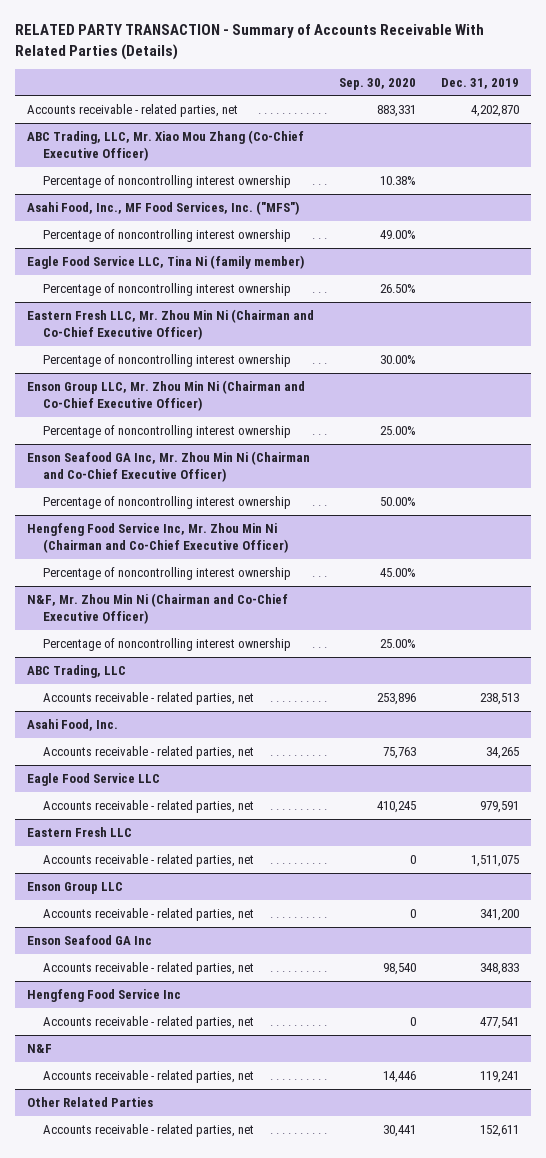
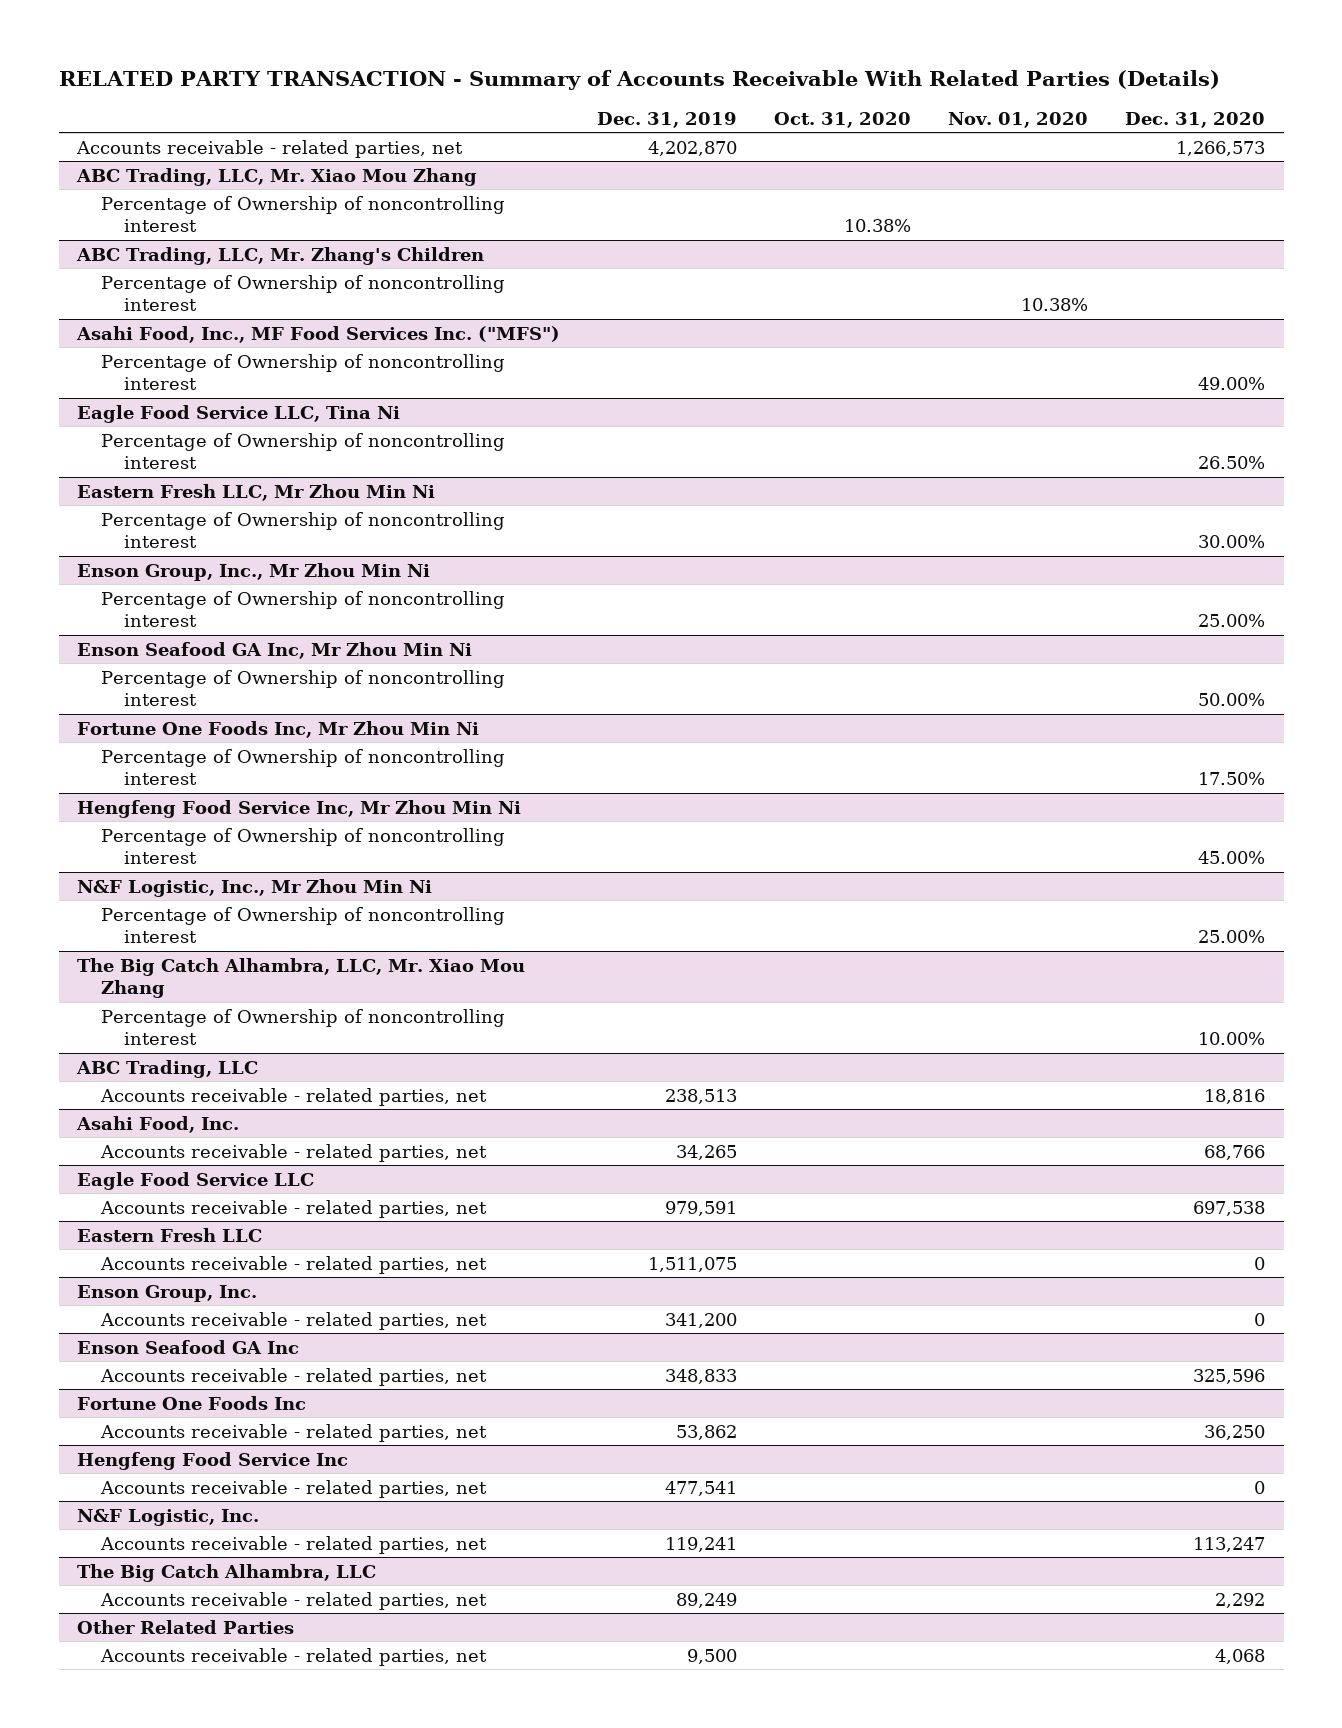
[339,77,417,90] Sep. 30, 2020 -> none
none -> [774,111,912,128] Oct. 31, 2020
none -> [948,111,1089,128] Nov. 01, 2020
none -> [1125,111,1266,128] Dec. 31, 2020
[27,380,306,411] Enson Group LLC, Mr. Zhou Min Ni (Chairman and Co-Chief Executive Officer) -> none
[42,425,291,439] Percentage of noncontrolling interest ownership -> none
[27,593,289,624] N&F, Mr. Zhou Min Ni (Chairman and Co-Chief Executive Officer) -> none
[42,638,291,652] Percentage of noncontrolling interest ownership -> none
[27,130,305,161] ABC Trading, LLC, Mr. Xiao Mou Zhang (Co-Chief Executive Officer) -> [76,167,478,186] ABC Trading, LLC, Mr. Xiao Mou Zhang
[42,175,291,189] Percentage of noncontrolling interest ownership -> [100,195,505,233] Percentage of Ownership of noncontrolling interest
none -> [76,246,485,265] ABC Trading, LLC, Mr. Zhang's Children
none -> [100,274,505,312] Percentage of Ownership of noncontrolling interest
[27,201,300,216] Asahi Food, Inc., MF Food Services, Inc. ("MFS") -> [76,325,561,343] Asahi Food, Inc., MF Food Services Inc. ("MFS")
[42,229,291,243] Percentage of noncontrolling interest ownership -> [100,353,505,391] Percentage of Ownership of noncontrolling interest
[27,255,305,270] Eagle Food Service LLC, Tina Ni (family member) -> [77,404,401,423] Eagle Food Service LLC, Tina Ni
[42,283,291,297] Percentage of noncontrolling interest ownership -> [100,432,505,470] Percentage of Ownership of noncontrolling interest
[27,309,315,340] Eastern Fresh LLC, Mr. Zhou Min Ni (Chairman and Co-Chief Executive Officer) -> [77,483,436,501] Eastern Fresh LLC, Mr Zhou Min Ni
[42,354,291,368] Percentage of noncontrolling interest ownership -> [100,511,505,549] Percentage of Ownership of noncontrolling interest
none -> [77,562,431,581] Enson Group, Inc., Mr Zhou Min Ni
none -> [100,590,505,628] Percentage of Ownership of noncontrolling interest
[27,451,311,482] Enson Seafood GA Inc, Mr. Zhou Min Ni (Chairman and Co-Chief Executive Officer) -> [77,641,473,659] Enson Seafood GA Inc, Mr Zhou Min Ni
[42,496,291,510] Percentage of noncontrolling interest ownership -> [100,669,505,707] Percentage of Ownership of noncontrolling interest
none -> [77,720,480,738] Fortune One Foods Inc, Mr Zhou Min Ni
none -> [100,748,505,786] Percentage of Ownership of noncontrolling interest
[27,523,288,553] Hengfeng Food Service Inc, Mr. Zhou Min Ni (Chairman and Co-Chief Executive Officer) -> [77,799,522,818] Hengfeng Food Service Inc, Mr Zhou Min Ni
[42,567,291,581] Percentage of noncontrolling interest ownership -> [100,827,505,865] Percentage of Ownership of noncontrolling interest
none -> [77,878,433,897] N&F Logistic, Inc., Mr Zhou Min Ni
none -> [100,906,505,944] Percentage of Ownership of noncontrolling interest
none -> [77,957,526,999] The Big Catch Alhambra, LLC, Mr. Xiao Mou Zhang
none -> [100,1008,505,1046] Percentage of Ownership of noncontrolling interest
[27,882,124,895] Enson Group LLC -> [77,1284,258,1302] Enson Group, Inc.
none -> [77,1395,307,1410] Fortune One Foods Inc
none -> [99,1423,487,1442] Accounts receivable - related parties, net
[27,1044,53,1054] N&F -> [77,1508,260,1526] N&F Logistic, Inc.
none -> [77,1563,377,1582] The Big Catch Alhambra, LLC
none -> [99,1591,487,1610] Accounts receivable - related parties, net
[480,1125,520,1138] 152,611 -> [687,1648,738,1664] 9,500

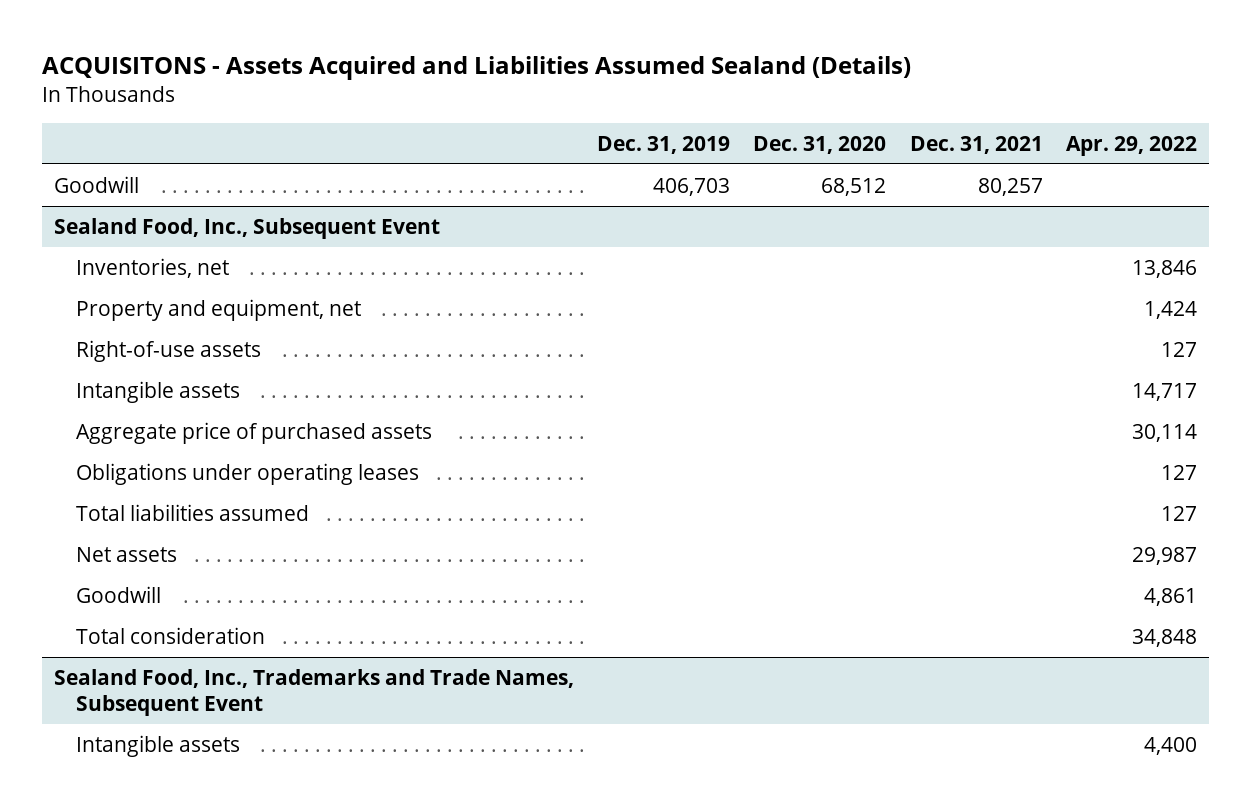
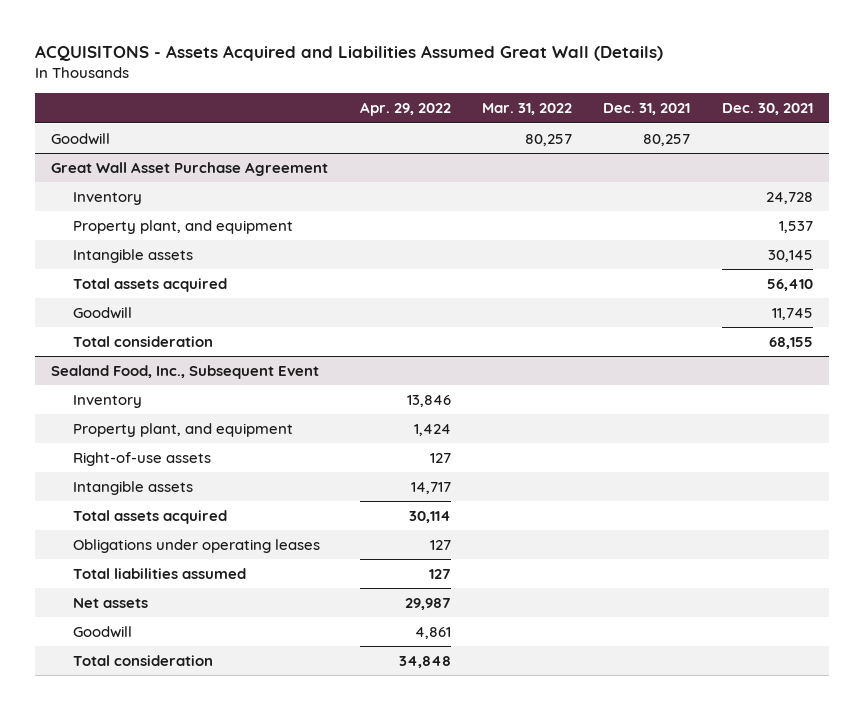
[41,56,911,81] ACQUISITONS - Assets Acquired and Liabilities Assumed Sealand (Details) -> [35,45,664,62] ACQUISITONS - Assets Acquired and Liabilities Assumed Great Wall (Details)
[596,135,730,154] Dec. 31, 2019 -> none
[753,135,887,154] Dec. 31, 2020 -> none
none -> [481,103,572,116] Mar. 31, 2022
none -> [721,103,813,116] Dec. 30, 2021
none -> [51,162,329,177] Great Wall Asset Purchase Agreement
none -> [72,192,142,206] Inventory
none -> [72,220,293,235] Property plant, and equipment
none -> [72,249,193,264] Intangible assets
none -> [72,278,227,293] Total assets acquired
none -> [72,307,132,320] Goodwill
none -> [72,336,213,348] Total consideration
[76,257,230,278] Inventories, net -> [72,395,142,409] Inventory
[76,298,362,321] Property and equipment, net -> [72,423,293,438] Property plant, and equipment
[76,421,433,444] Aggregate price of purchased assets -> [72,510,227,525] Total assets acquired
[53,668,574,717] Sealand Food, Inc., Trademarks and Trade Names, Subsequent Event -> none
[76,734,241,757] Intangible assets -> none

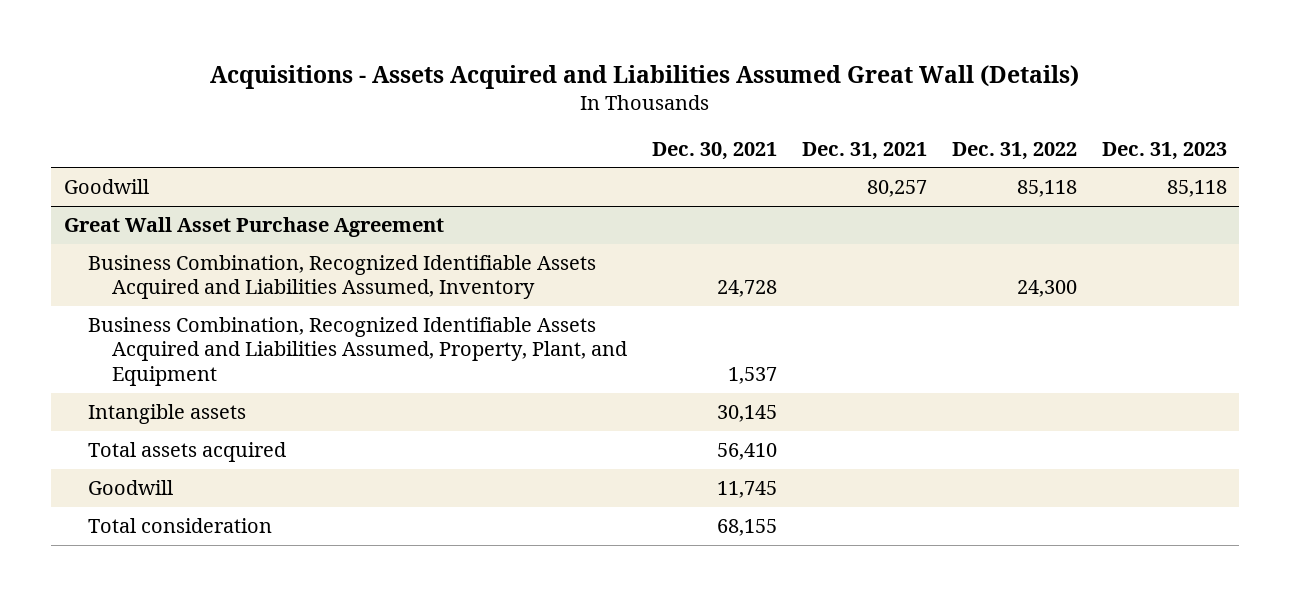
[35,45,664,62] ACQUISITONS - Assets Acquired and Liabilities Assumed Great Wall (Details) -> [210,64,1080,89] Acquisitions - Assets Acquired and Liabilities Assumed Great Wall (Details)
[359,102,451,117] Apr. 29, 2022 -> none
[481,103,572,116] Mar. 31, 2022 -> none
none -> [952,141,1078,160] Dec. 31, 2022
none -> [1101,141,1227,160] Dec. 31, 2023
[72,192,142,206] Inventory -> [88,255,597,300] Business Combination, Recognized Identifiable Assets Acquired and Liabilities Assumed, Inventory
[72,220,293,235] Property plant, and equipment -> [88,317,628,386] Business Combination, Recognized Identifiable Assets Acquired and Liabilities Assumed, Property, Plant, and Equipment
[51,365,320,380] Sealand Food, Inc., Subsequent Event -> none
[72,395,142,409] Inventory -> none
[72,423,293,438] Property plant, and equipment -> none
[72,452,211,467] Right-of-use assets -> none
[72,481,193,496] Intangible assets -> none
[72,510,227,525] Total assets acquired -> none
[72,539,320,554] Obligations under operating leases -> none
[72,568,246,580] Total liabilities assumed -> none
[72,598,148,609] Net assets -> none
[72,626,132,639] Goodwill -> none
[72,655,213,667] Total consideration -> none

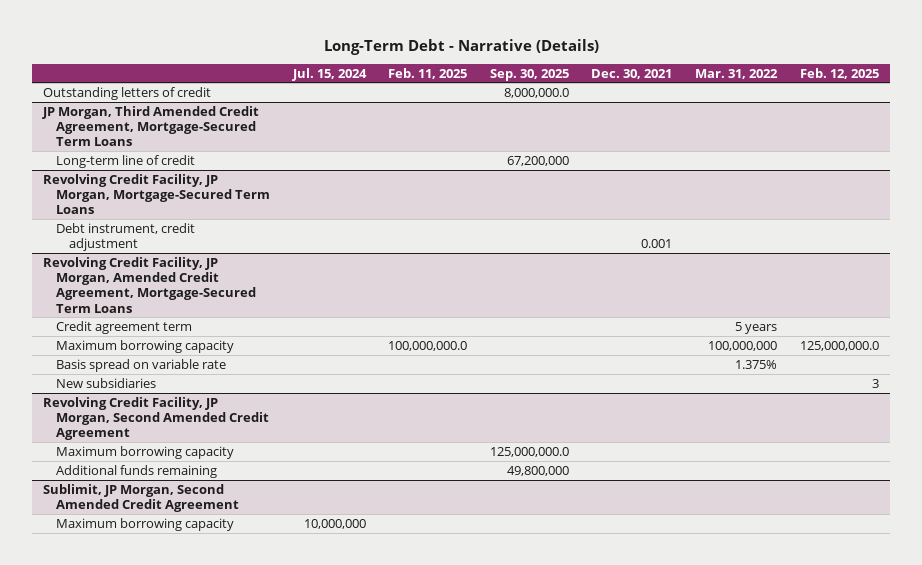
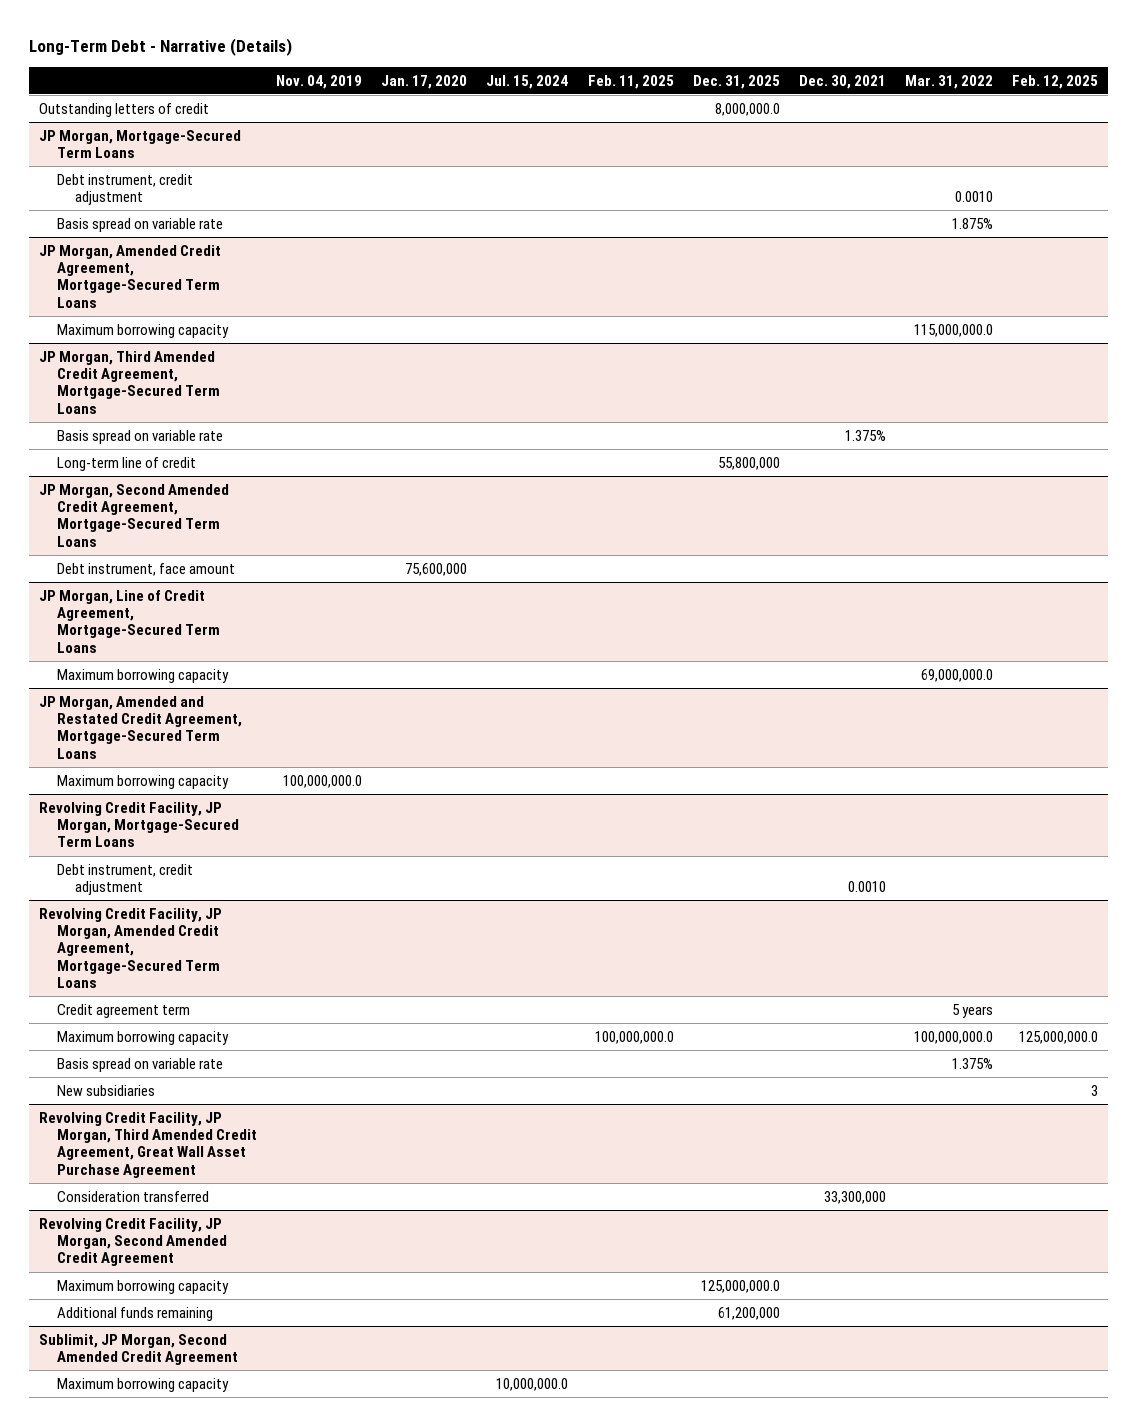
[489,68,569,81] Sep. 30, 2025 -> none
none -> [276,74,363,89] Nov. 04, 2019
none -> [381,74,468,89] Jan. 17, 2020
none -> [692,74,780,89] Dec. 31, 2025
none -> [38,129,241,158] JP Morgan, Mortgage-Secured Term Loans
none -> [56,173,193,205] Debt instrument, credit adjustment
none -> [56,217,223,232] Basis spread on variable rate
none -> [38,244,221,308] JP Morgan, Amended Credit Agreement, Mortgage-Secured Term Loans
none -> [56,323,229,338] Maximum borrowing capacity
none -> [56,429,223,444] Basis spread on variable rate
none -> [38,483,229,547] JP Morgan, Second Amended Credit Agreement, Mortgage-Secured Term Loans
none -> [56,562,235,576] Debt instrument, face amount
none -> [38,589,220,653] JP Morgan, Line of Credit Agreement, Mortgage-Secured Term Loans
none -> [56,668,229,683] Maximum borrowing capacity
none -> [38,695,242,759] JP Morgan, Amended and Restated Credit Agreement, Mortgage-Secured Term Loans
none -> [56,774,229,789] Maximum borrowing capacity
[641,239,673,249] 0.001 -> [847,880,886,892] 0.0010
[708,340,778,351] 100,000,000 -> [914,1030,994,1044] 100,000,000.0
none -> [38,1111,257,1178] Revolving Credit Facility, JP Morgan, Third Amended Credit Agreement, Great Wall Asset Purchase Agreement
none -> [56,1190,209,1202] Consideration transferred
[303,518,366,529] 10,000,000 -> [496,1377,569,1391] 10,000,000.0

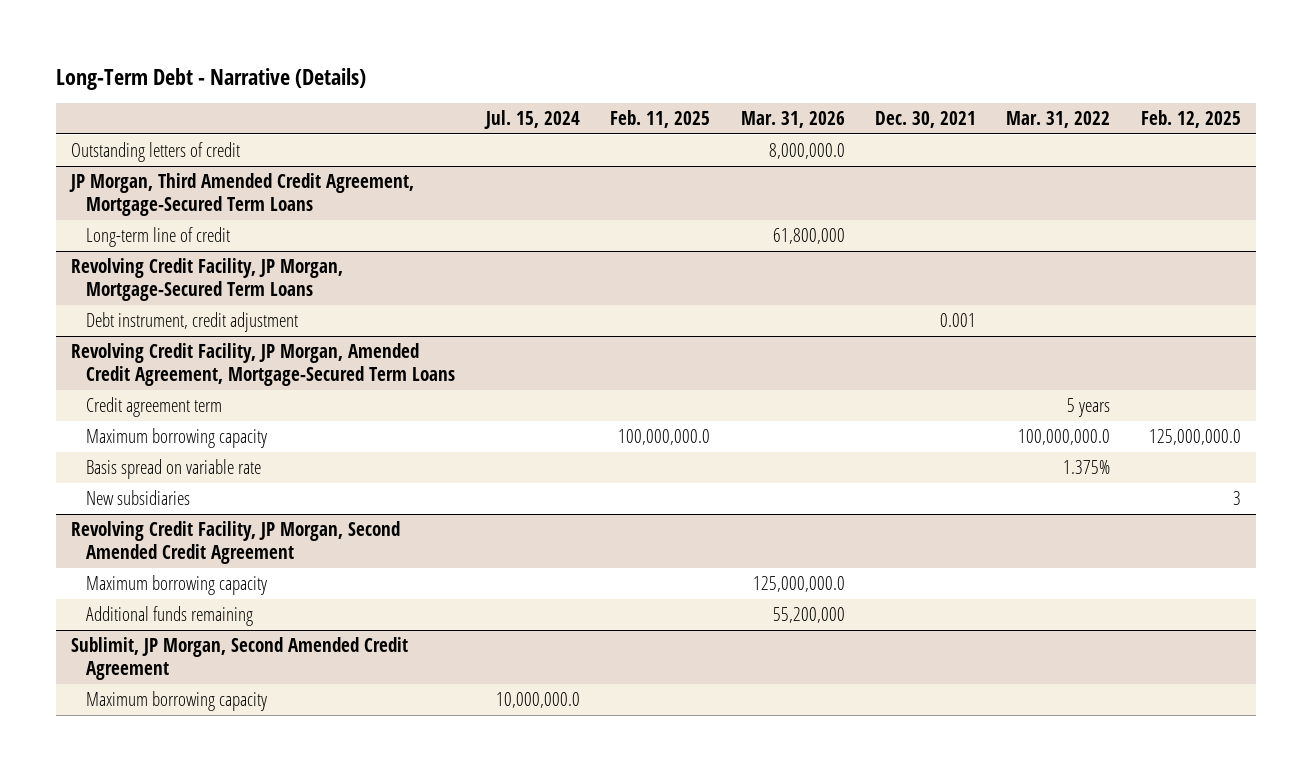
[276,74,363,89] Nov. 04, 2019 -> none
[381,74,468,89] Jan. 17, 2020 -> none
[692,74,780,89] Dec. 31, 2025 -> none
none -> [740,111,845,129] Mar. 31, 2026
[38,129,241,158] JP Morgan, Mortgage-Secured Term Loans -> none
[56,173,193,205] Debt instrument, credit adjustment -> none
[56,217,223,232] Basis spread on variable rate -> none
[38,244,221,308] JP Morgan, Amended Credit Agreement, Mortgage-Secured Term Loans -> none
[56,323,229,338] Maximum borrowing capacity -> none
[56,429,223,444] Basis spread on variable rate -> none
[38,483,229,547] JP Morgan, Second Amended Credit Agreement, Mortgage-Secured Term Loans -> none
[56,562,235,576] Debt instrument, face amount -> none
[38,589,220,653] JP Morgan, Line of Credit Agreement, Mortgage-Secured Term Loans -> none
[56,668,229,683] Maximum borrowing capacity -> none
[38,695,242,759] JP Morgan, Amended and Restated Credit Agreement, Mortgage-Secured Term Loans -> none
[56,774,229,789] Maximum borrowing capacity -> none
[847,880,886,892] 0.0010 -> [939,313,976,328] 0.001
[38,1111,257,1178] Revolving Credit Facility, JP Morgan, Third Amended Credit Agreement, Great Wall Asset Purchase Agreement -> none
[56,1190,209,1202] Consideration transferred -> none

